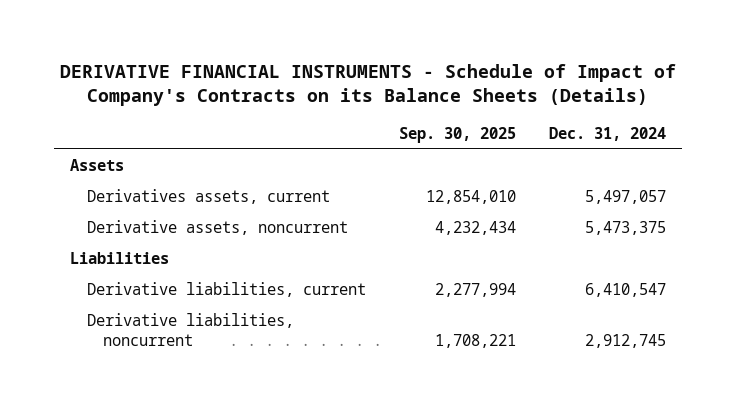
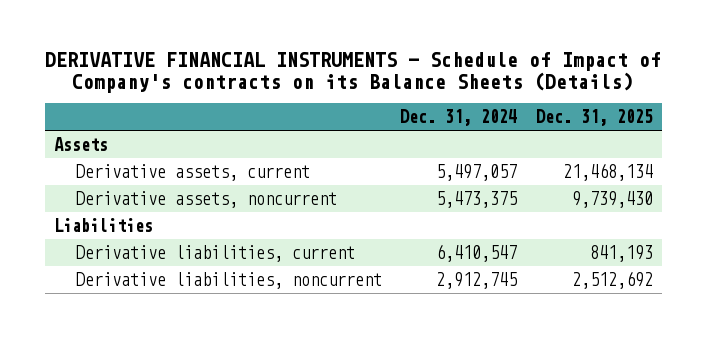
[60,63,677,107] DERIVATIVE FINANCIAL INSTRUMENTS - Schedule of Impact of Company's Contracts on its Balance Sheets (Details) -> [45,51,662,93] DERIVATIVE FINANCIAL INSTRUMENTS - Schedule of Impact of Company's contracts on its Balance Sheets (Details)
[398,126,516,143] Sep. 30, 2025 -> none
none -> [535,108,653,126] Dec. 31, 2025
[86,189,330,205] Derivatives assets, current -> [75,164,310,182] Derivative assets, current

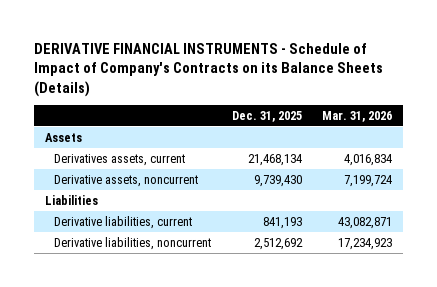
[45,51,662,93] DERIVATIVE FINANCIAL INSTRUMENTS - Schedule of Impact of Company's contracts on its Balance Sheets (Details) -> [34,42,384,97] DERIVATIVE FINANCIAL INSTRUMENTS - Schedule of Impact of Company's Contracts on its Balance Sheets (Details)
[400,108,518,126] Dec. 31, 2024 -> none
none -> [322,110,393,122] Mar. 31, 2026
[75,164,310,182] Derivative assets, current -> [54,153,186,166] Derivatives assets, current

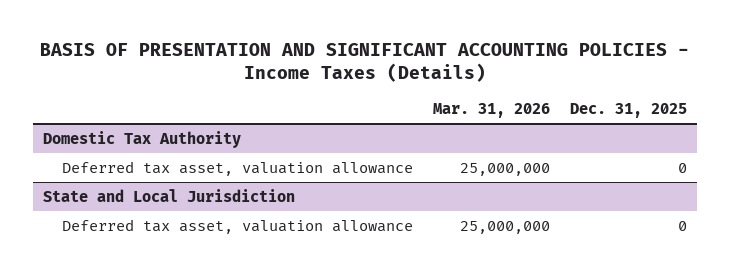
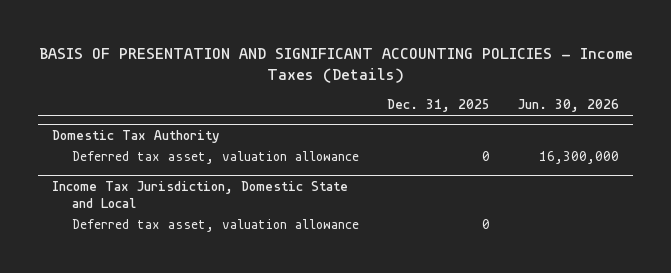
[433,103,551,119] Mar. 31, 2026 -> none
none -> [518,99,620,113] Jun. 30, 2026
[42,188,295,202] State and Local Jurisdiction -> [51,180,348,208] Income Tax Jurisdiction, Domestic State and Local

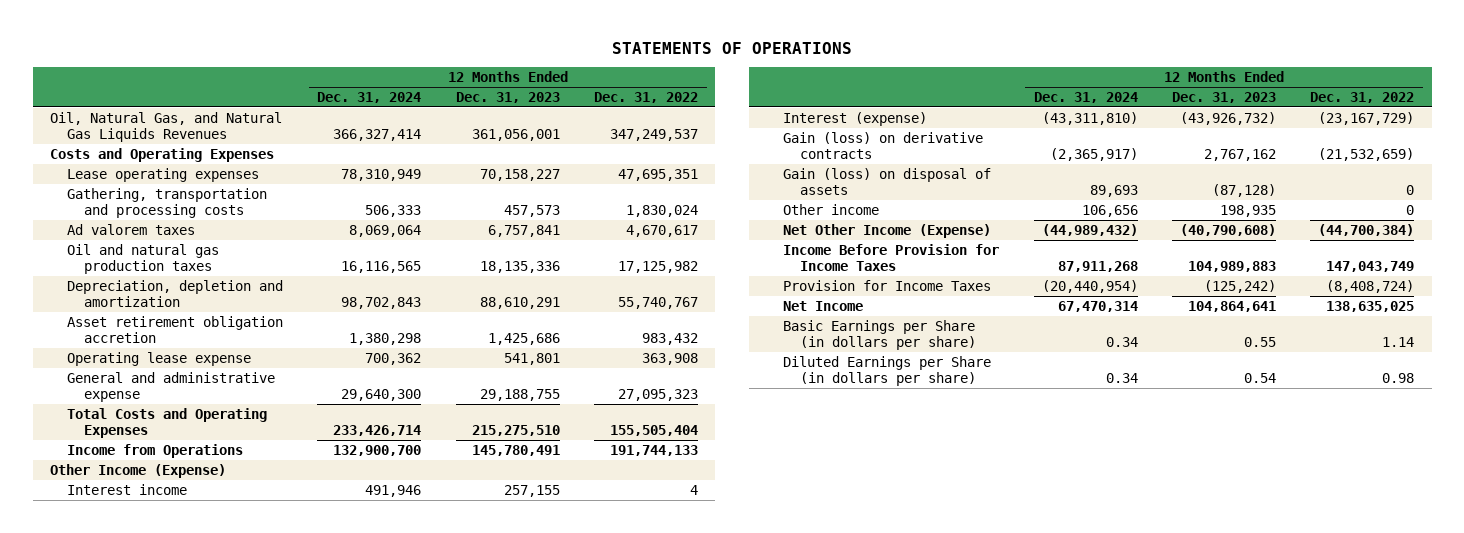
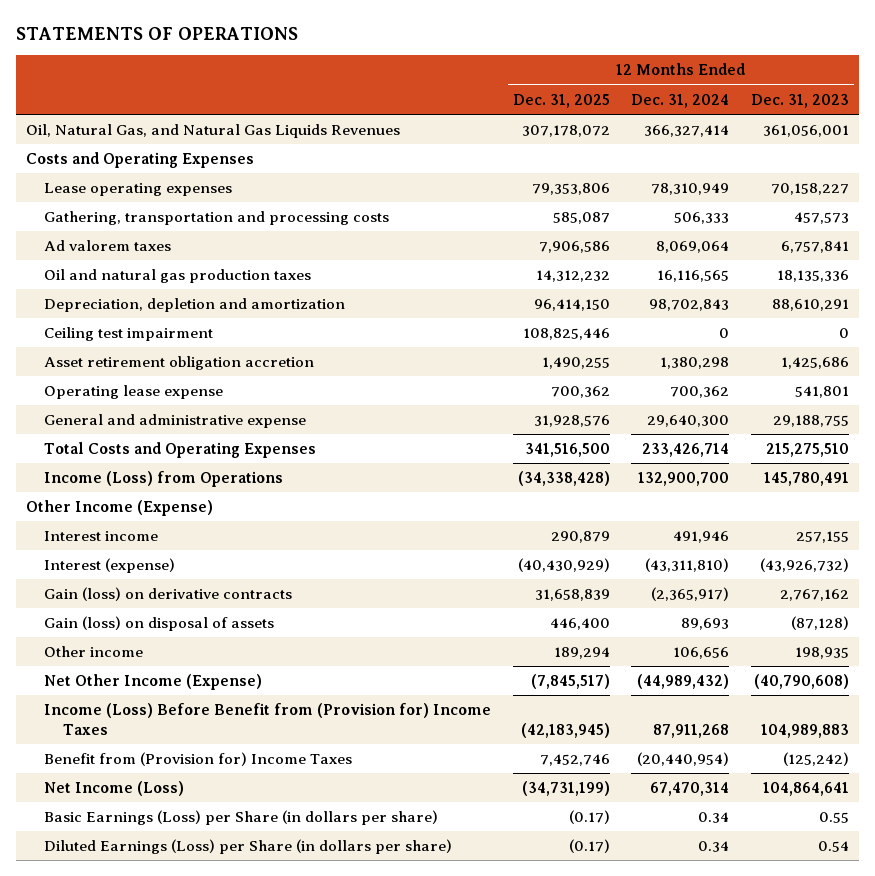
[594,91,699,103] Dec. 31, 2022 -> none
none -> [512,93,610,108] Dec. 31, 2025
none -> [44,327,214,342] Ceiling test impairment
[66,443,243,458] Income from Operations -> [44,471,284,488] Income (Loss) from Operations
[783,243,1000,271] Income Before Provision for Income Taxes -> [44,703,492,735] Income (Loss) Before Benefit from (Provision for) Income Taxes
[783,279,992,291] Provision for Income Taxes -> [44,752,353,767] Benefit from (Provision for) Income Taxes
[783,300,864,311] Net Income -> [44,781,185,797] Net Income (Loss)
[783,319,977,350] Basic Earnings per Share (in dollars per share) -> [44,810,439,826] Basic Earnings (Loss) per Share (in dollars per share)
[783,355,992,386] Diluted Earnings per Share (in dollars per share) -> [44,839,453,855] Diluted Earnings (Loss) per Share (in dollars per share)

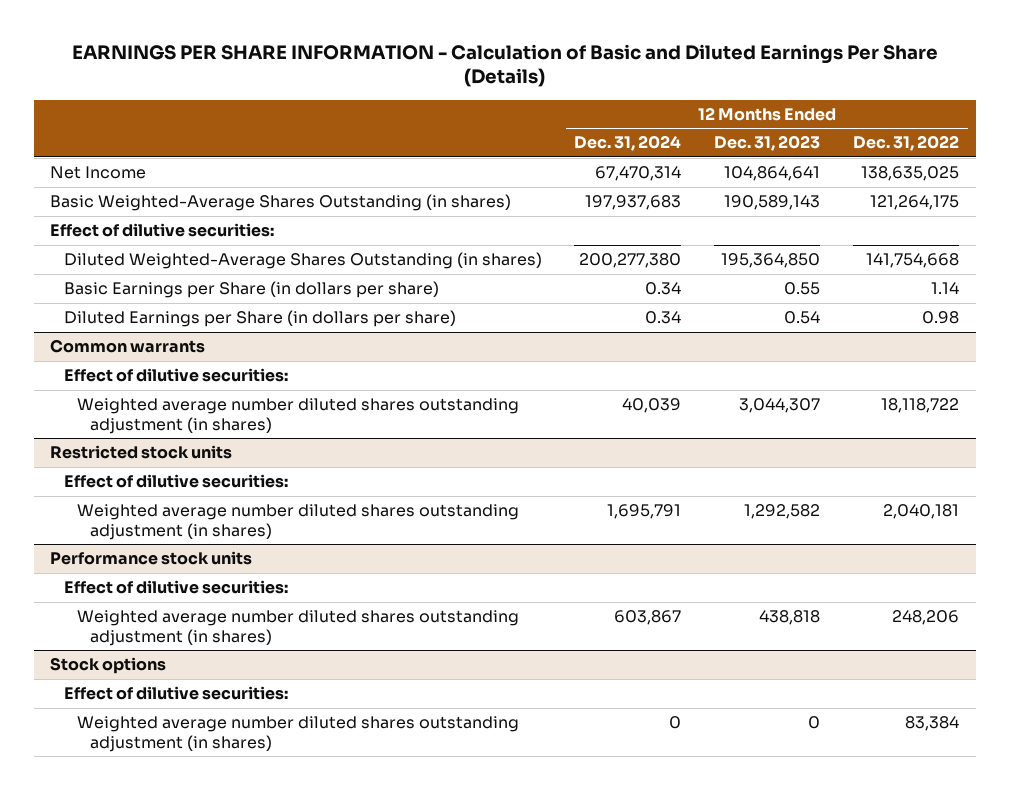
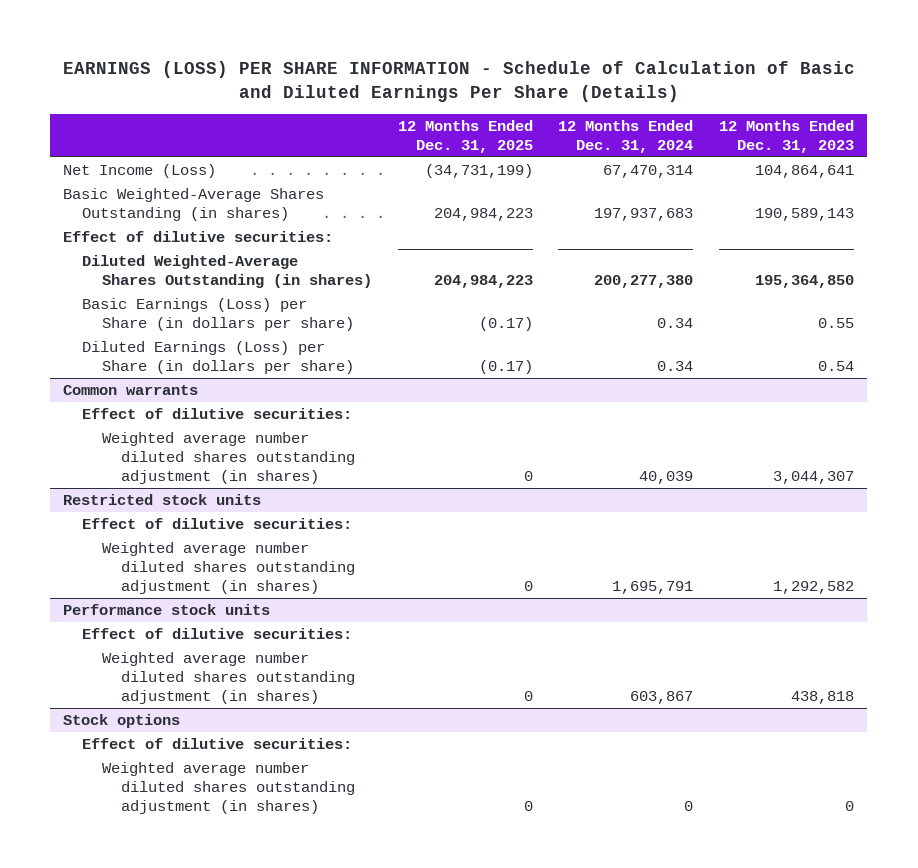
[71,43,938,88] EARNINGS PER SHARE INFORMATION - Calculation of Basic and Diluted Earnings Per Share (Details) -> [62,61,855,103] EARNINGS (LOSS) PER SHARE INFORMATION - Schedule of Calculation of Basic and Diluted Earnings Per Share (Details)
[853,135,960,152] Dec. 31, 2022 -> none
none -> [397,119,533,153] 12 Months Ended Dec. 31, 2025
[50,166,147,180] Net Income -> [63,164,217,179] Net Income (Loss)
[63,281,439,299] Basic Earnings per Share (in dollars per share) -> [82,298,354,332] Basic Earnings (Loss) per Share (in dollars per share)
[63,310,456,328] Diluted Earnings per Share (in dollars per share) -> [82,341,354,375] Diluted Earnings (Loss) per Share (in dollars per share)

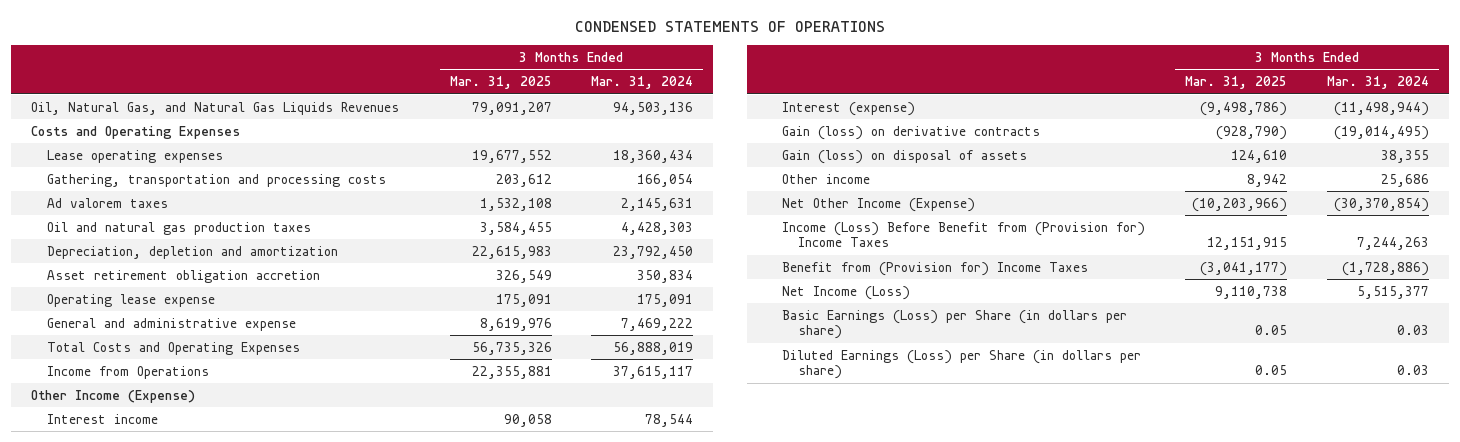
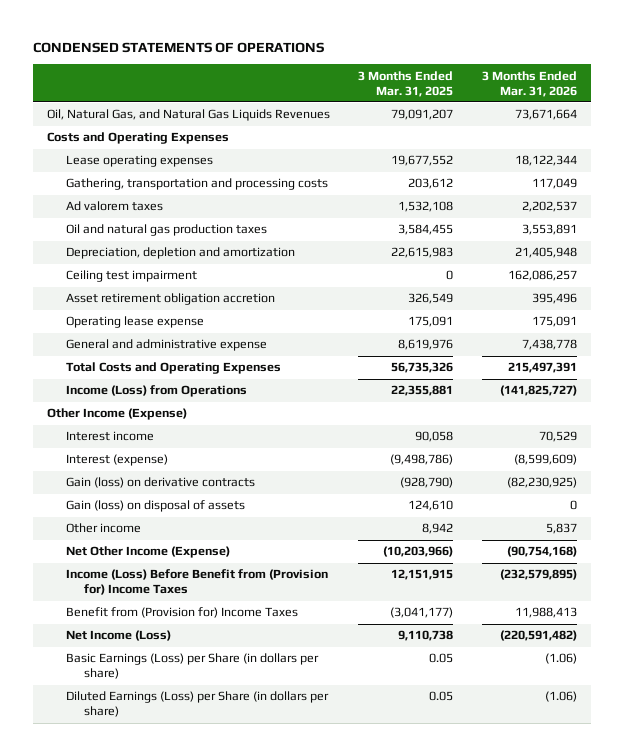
[591,76,694,90] Mar. 31, 2024 -> none
none -> [481,70,577,97] 3 Months Ended Mar. 31, 2026
none -> [65,270,197,283] Ceiling test impairment
[46,365,209,379] Income from Operations -> [65,385,247,398] Income (Loss) from Operations

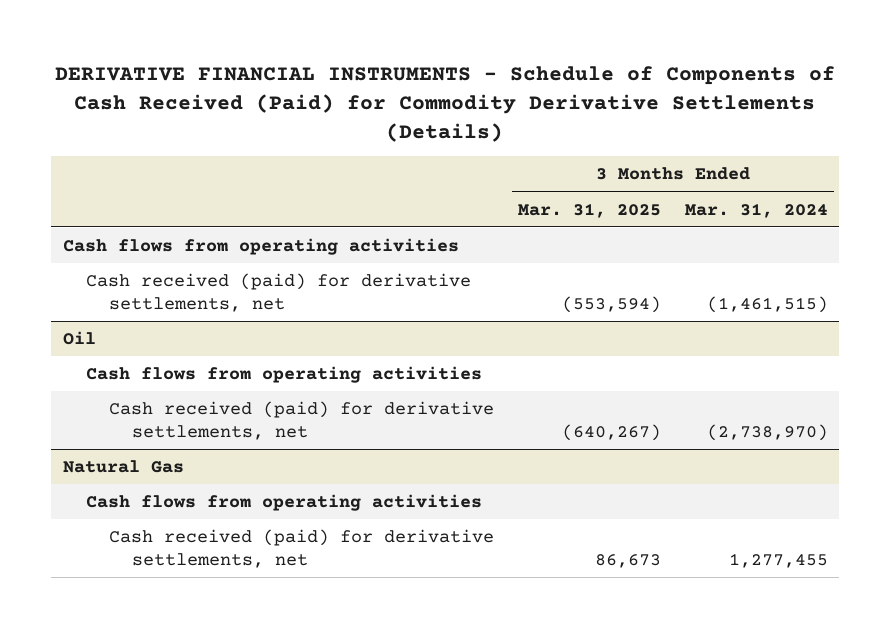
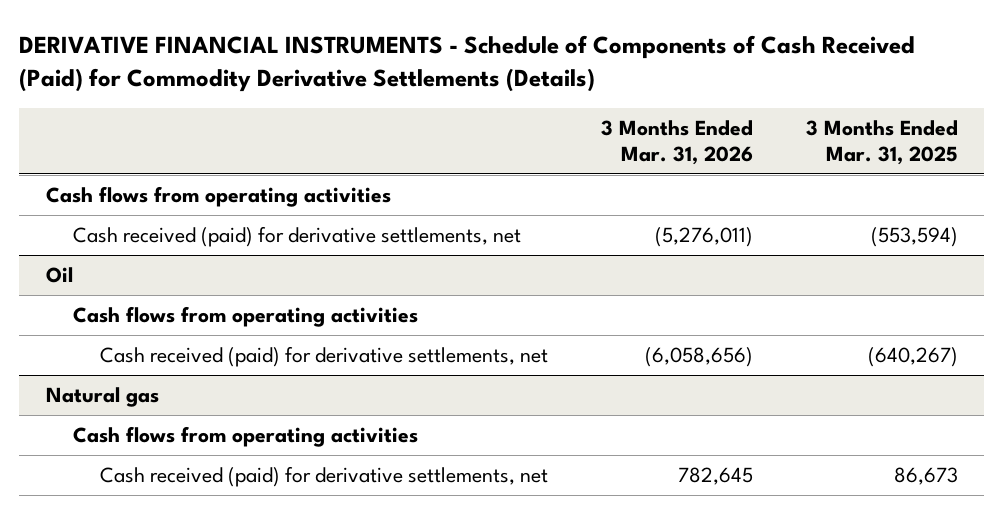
[684,202,828,218] Mar. 31, 2024 -> none
none -> [601,119,754,165] 3 Months Ended Mar. 31, 2026
[63,459,185,473] Natural Gas -> [45,387,159,408] Natural gas

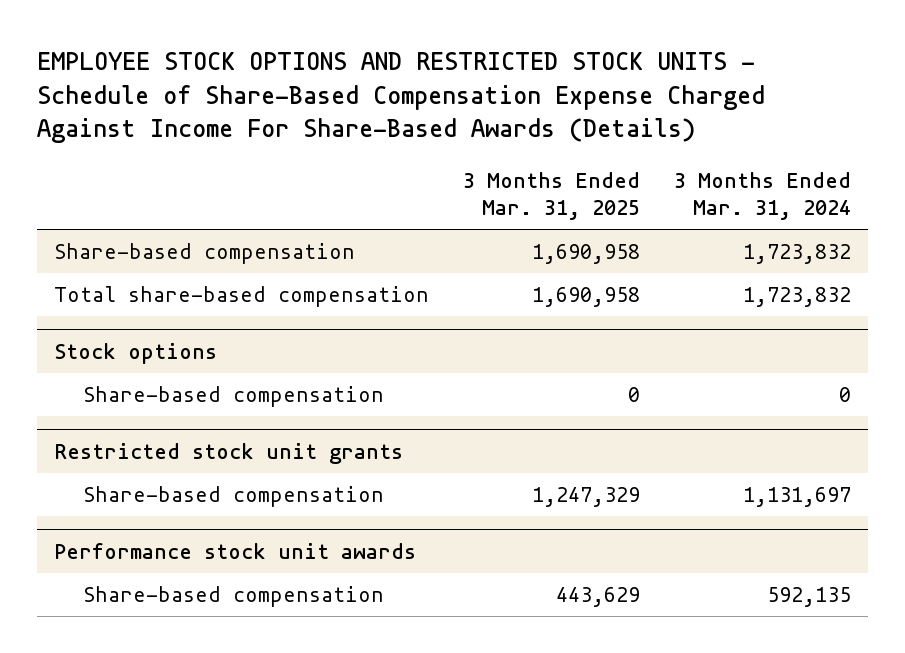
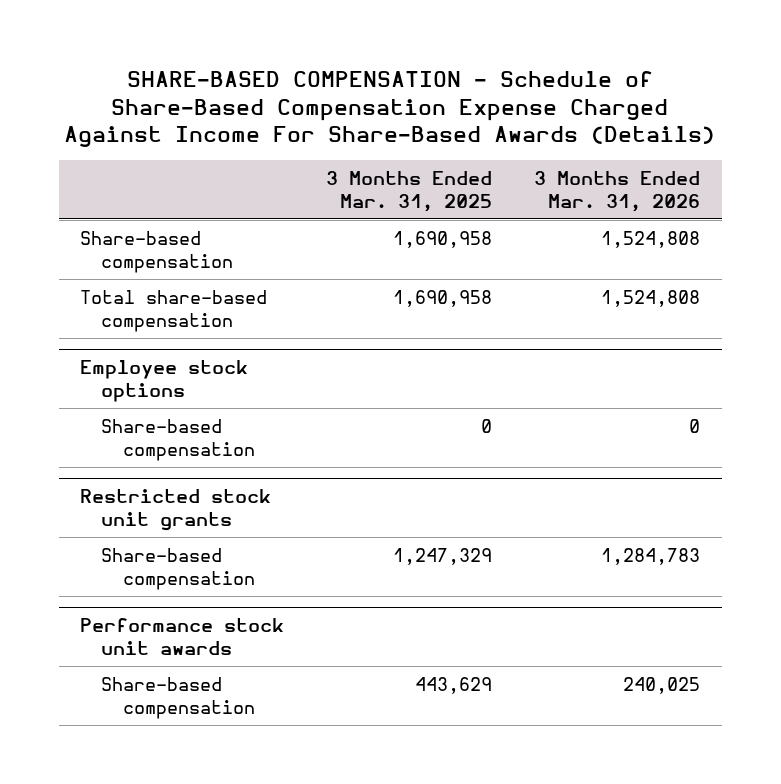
[36,52,765,144] EMPLOYEE STOCK OPTIONS AND RESTRICTED STOCK UNITS - Schedule of Share-Based Compensation Expense Charged Against Income For Share-Based Awards (Details) -> [64,70,716,148] SHARE-BASED COMPENSATION - Schedule of Share-Based Compensation Expense Charged Against Income For Share-Based Awards (Details)
[673,171,851,221] 3 Months Ended Mar. 31, 2024 -> none
none -> [534,170,701,212] 3 Months Ended Mar. 31, 2026
[53,342,217,364] Stock options -> [80,360,249,403] Employee stock options

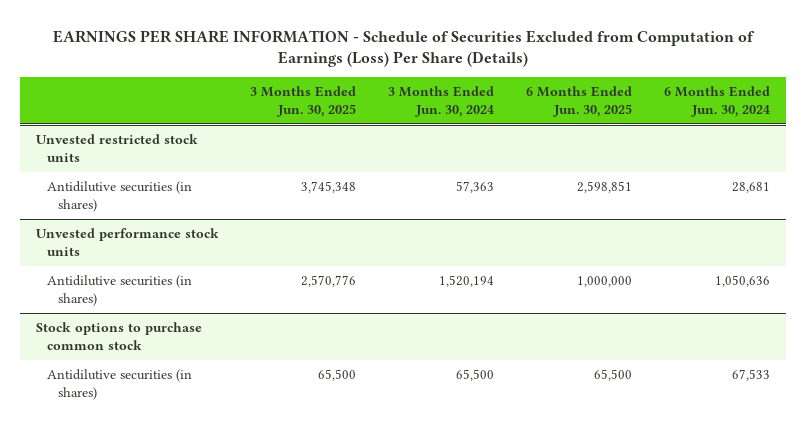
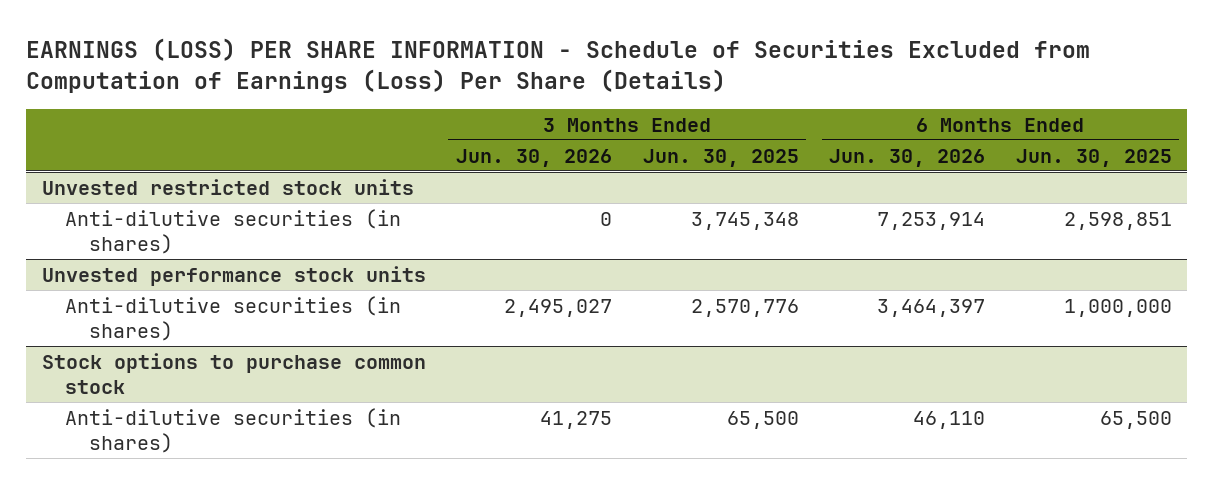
[52,29,755,68] EARNINGS PER SHARE INFORMATION - Schedule of Securities Excluded from Computation of Earnings (Loss) Per Share (Details) -> [26,37,1091,93] EARNINGS (LOSS) PER SHARE INFORMATION - Schedule of Securities Excluded from Computation of Earnings (Loss) Per Share (Details)
[388,86,495,118] 3 Months Ended Jun. 30, 2024 -> none
[663,86,770,118] 6 Months Ended Jun. 30, 2024 -> none
none -> [456,148,613,167] Jun. 30, 2026
none -> [829,148,986,167] Jun. 30, 2026
[46,180,192,212] Antidilutive securities (in shares) -> [65,208,402,255] Anti-dilutive securities (in shares)
[46,274,192,306] Antidilutive securities (in shares) -> [65,295,402,342] Anti-dilutive securities (in shares)
[46,368,192,400] Antidilutive securities (in shares) -> [65,407,402,454] Anti-dilutive securities (in shares)

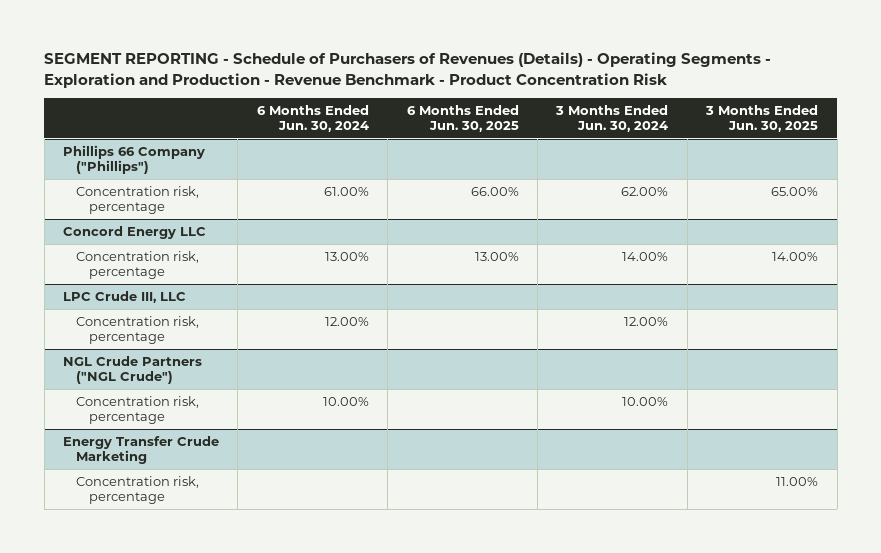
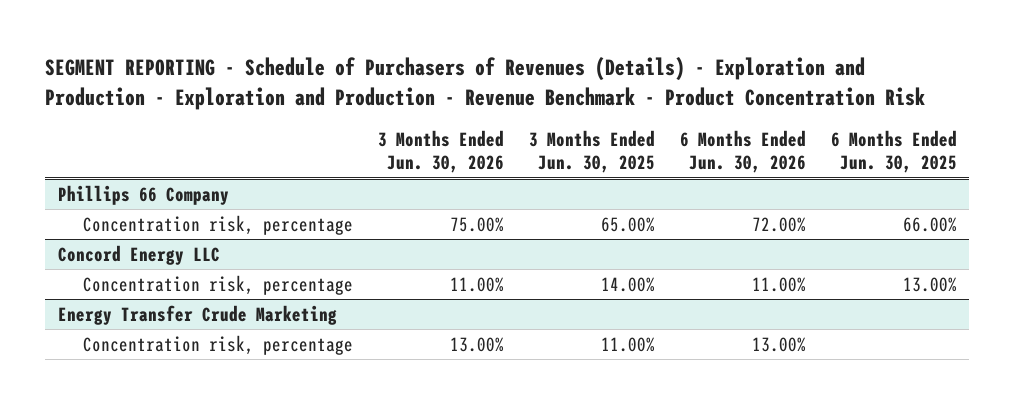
[44,52,772,88] SEGMENT REPORTING - Schedule of Purchasers of Revenues (Details) - Operating Segments - Exploration and Production - Revenue Benchmark - Product Concentration Risk -> [45,56,926,110] SEGMENT REPORTING - Schedule of Purchasers of Revenues (Details) - Exploration and Production - Exploration and Production - Revenue Benchmark - Product Concentration Risk
[256,104,369,132] 6 Months Ended Jun. 30, 2024 -> none
[555,104,669,132] 3 Months Ended Jun. 30, 2024 -> none
none -> [377,129,504,174] 3 Months Ended Jun. 30, 2026
none -> [679,129,806,174] 6 Months Ended Jun. 30, 2026
[63,144,206,175] Phillips 66 Company ("Phillips") -> [57,184,229,205] Phillips 66 Company
[63,290,187,303] LPC Crude III, LLC -> none
[75,315,199,345] Concentration risk, percentage -> none
[63,355,203,385] NGL Crude Partners ("NGL Crude") -> none
[75,395,199,425] Concentration risk, percentage -> none

